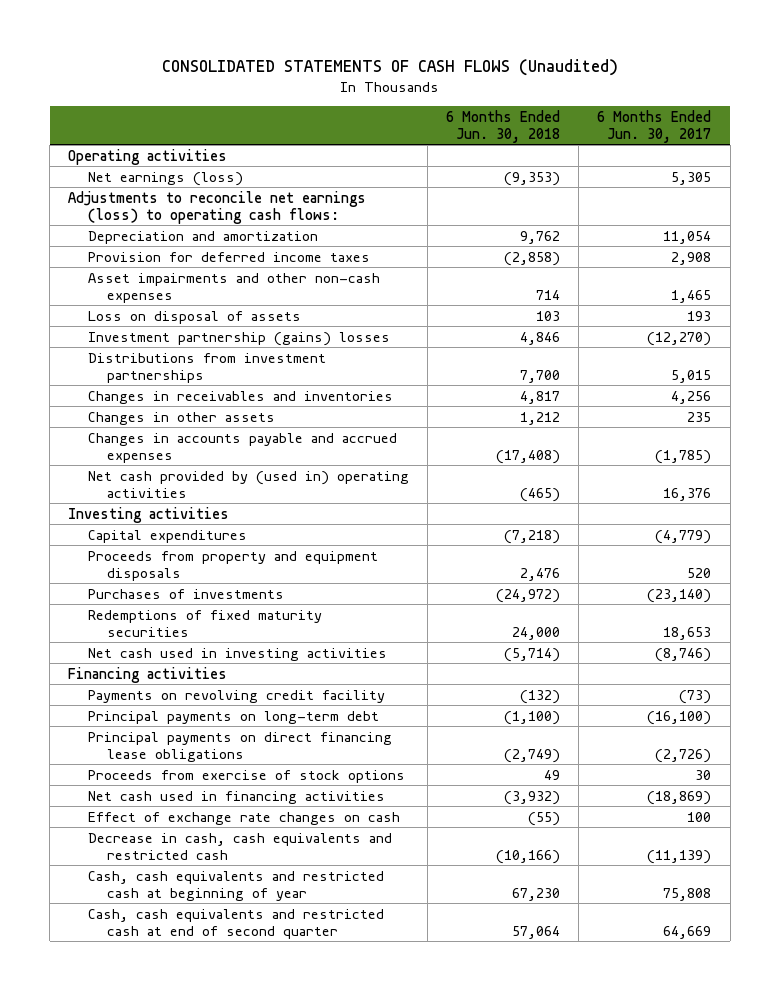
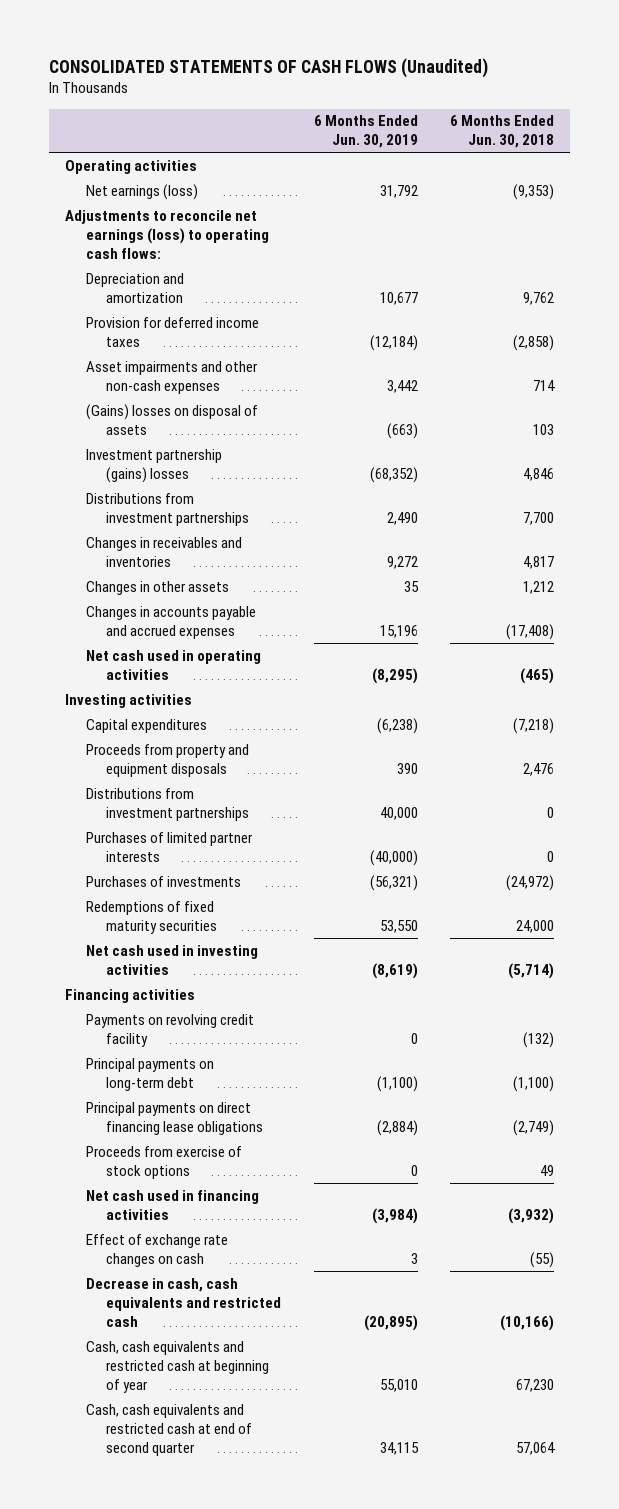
[597,109,712,143] 6 Months Ended Jun. 30, 2017 -> none
none -> [313,115,418,149] 6 Months Ended Jun. 30, 2019
[87,310,301,324] Loss on disposal of assets -> [85,403,258,435] (Gains) losses on disposal of assets
[87,470,409,498] Net cash provided by (used in) operating activities -> [85,649,261,680] Net cash used in operating activities
none -> [85,787,250,821] Distributions from investment partnerships
none -> [85,831,253,862] Purchases of limited partner interests

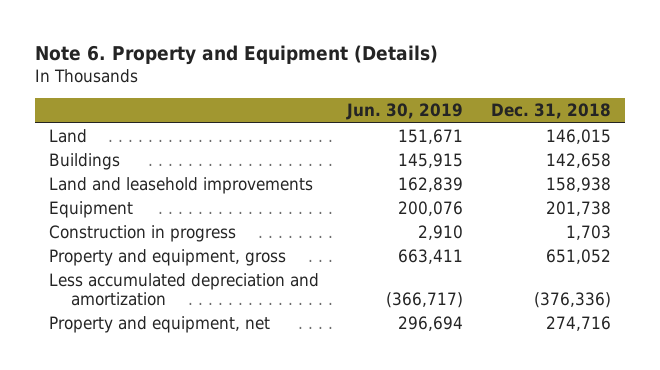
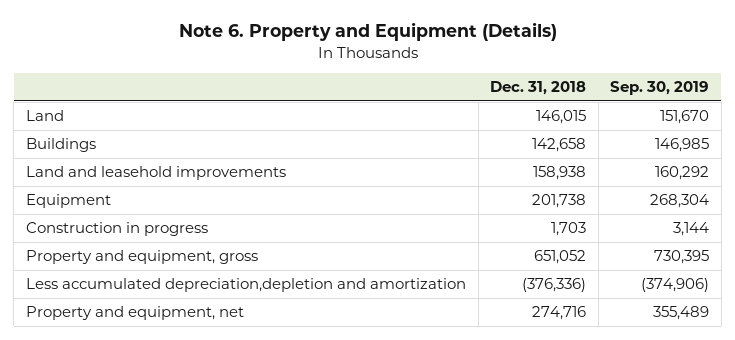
[345,103,463,121] Jun. 30, 2019 -> none
none -> [610,80,710,95] Sep. 30, 2019
[48,273,319,307] Less accumulated depreciation and amortization -> [25,278,466,293] Less accumulated depreciation,depletion and amortization

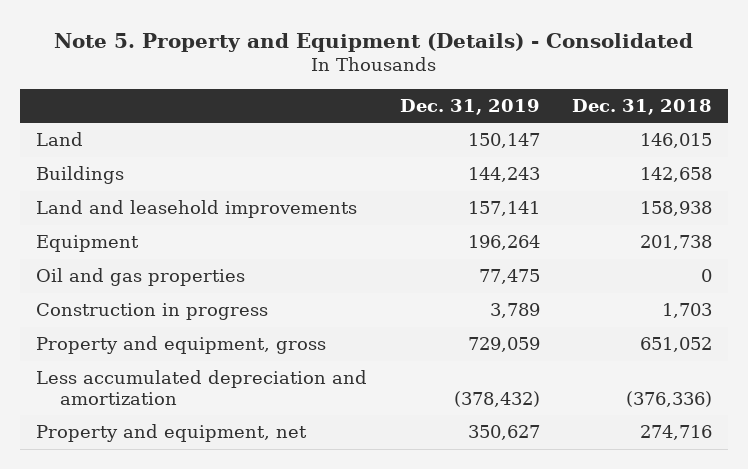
[178,22,557,42] Note 6. Property and Equipment (Details) -> [54,32,694,52] Note 5. Property and Equipment (Details) - Consolidated
[610,80,710,95] Sep. 30, 2019 -> none
none -> [399,98,540,115] Dec. 31, 2019
none -> [36,268,246,287] Oil and gas properties
[25,278,466,293] Less accumulated depreciation,depletion and amortization -> [36,370,368,405] Less accumulated depreciation and amortization

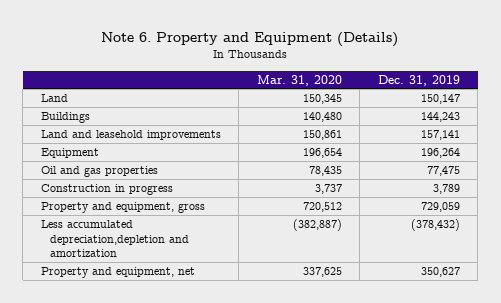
[54,32,694,52] Note 5. Property and Equipment (Details) - Consolidated -> [101,31,399,47] Note 6. Property and Equipment (Details)
[571,98,712,115] Dec. 31, 2018 -> none
none -> [256,74,342,86] Mar. 31, 2020
[36,370,368,405] Less accumulated depreciation and amortization -> [40,220,190,257] Less accumulated depreciation,depletion and amortization

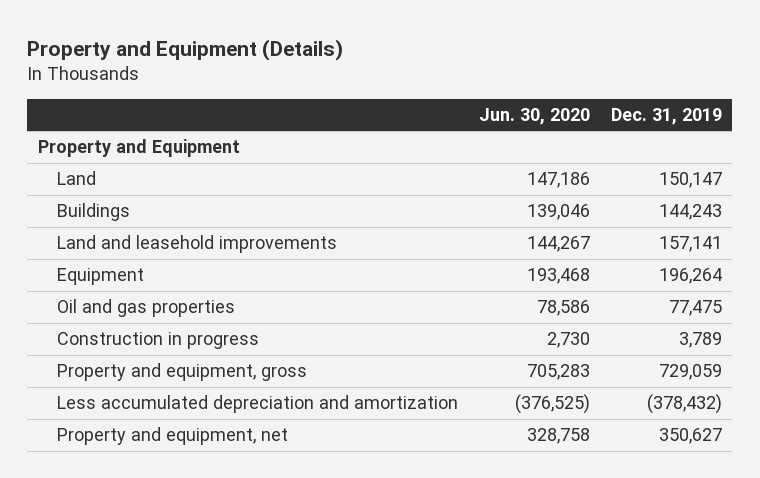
[101,31,399,47] Note 6. Property and Equipment (Details) -> [27,38,344,61] Property and Equipment (Details)
[256,74,342,86] Mar. 31, 2020 -> none
none -> [479,108,591,126] Jun. 30, 2020
none -> [37,139,240,158] Property and Equipment
[40,220,190,257] Less accumulated depreciation,depletion and amortization -> [57,395,459,414] Less accumulated depreciation and amortization

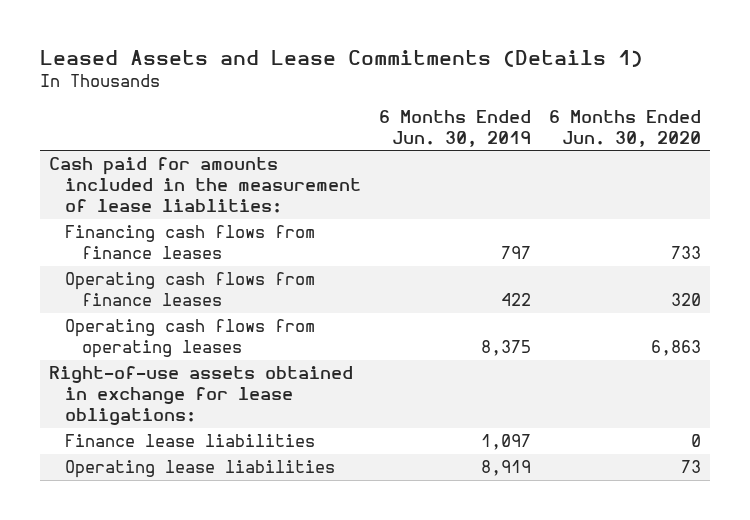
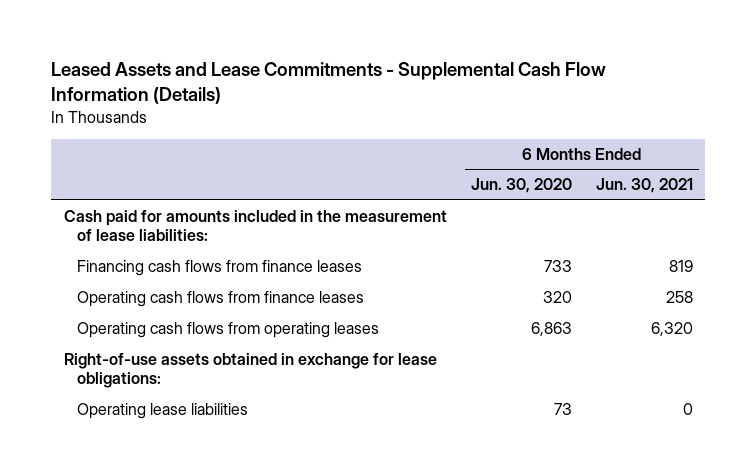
[39,50,643,68] Leased Assets and Lease Commitments (Details 1) -> [51,62,607,105] Leased Assets and Lease Commitments - Supplemental Cash Flow Information (Details)
[379,109,532,147] 6 Months Ended Jun. 30, 2019 -> none
none -> [595,178,693,194] Jun. 30, 2021
[48,156,362,213] Cash paid for amounts included in the measurement of lease liablities: -> [63,210,447,242] Cash paid for amounts included in the measurement of lease liabilities:
[65,433,316,447] Finance lease liabilities -> none

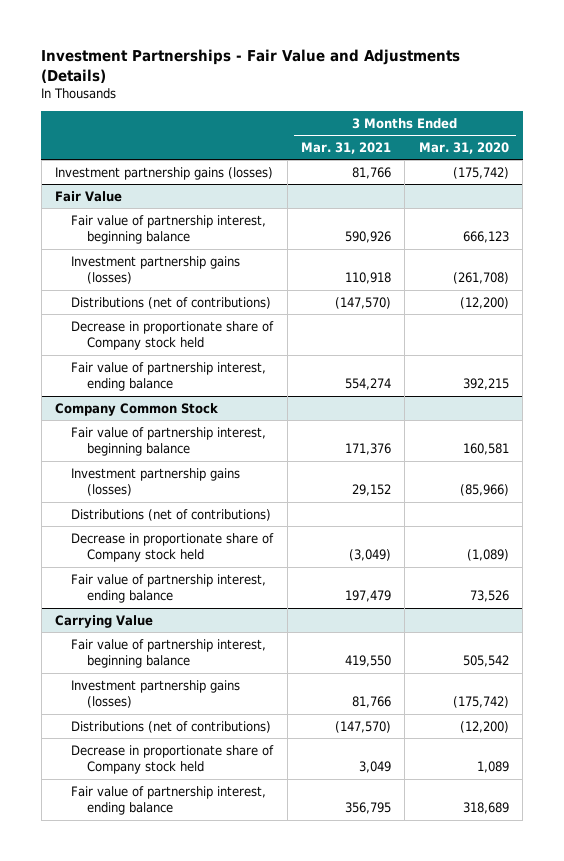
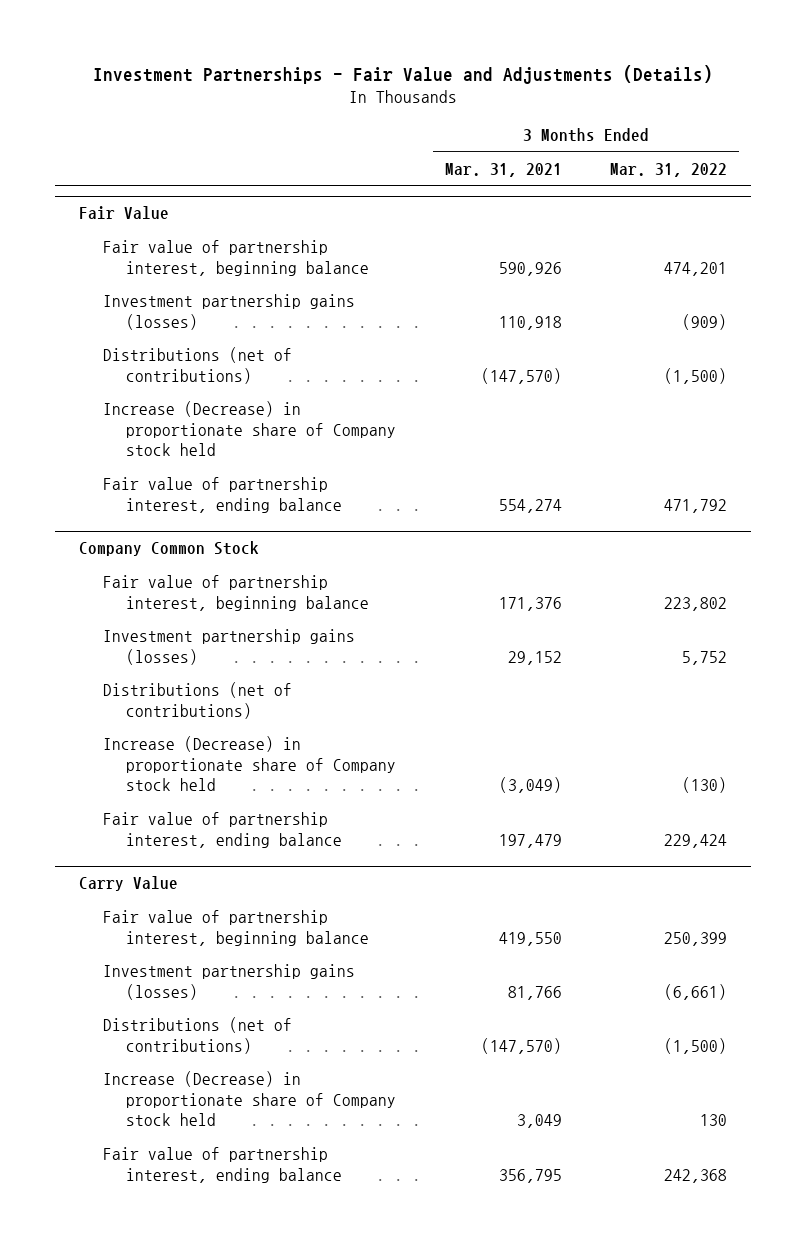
[418,141,509,154] Mar. 31, 2020 -> none
none -> [609,162,727,177] Mar. 31, 2022
[55,166,274,180] Investment partnership gains (losses) -> none
[71,320,275,351] Decrease in proportionate share of Company stock held -> [102,400,397,457] Increase (Decrease) in proportionate share of Company stock held
[71,532,275,563] Decrease in proportionate share of Company stock held -> [102,735,397,792] Increase (Decrease) in proportionate share of Company stock held
[55,614,154,628] Carrying Value -> [79,876,179,892] Carry Value
[71,744,275,775] Decrease in proportionate share of Company stock held -> [102,1070,397,1127] Increase (Decrease) in proportionate share of Company stock held

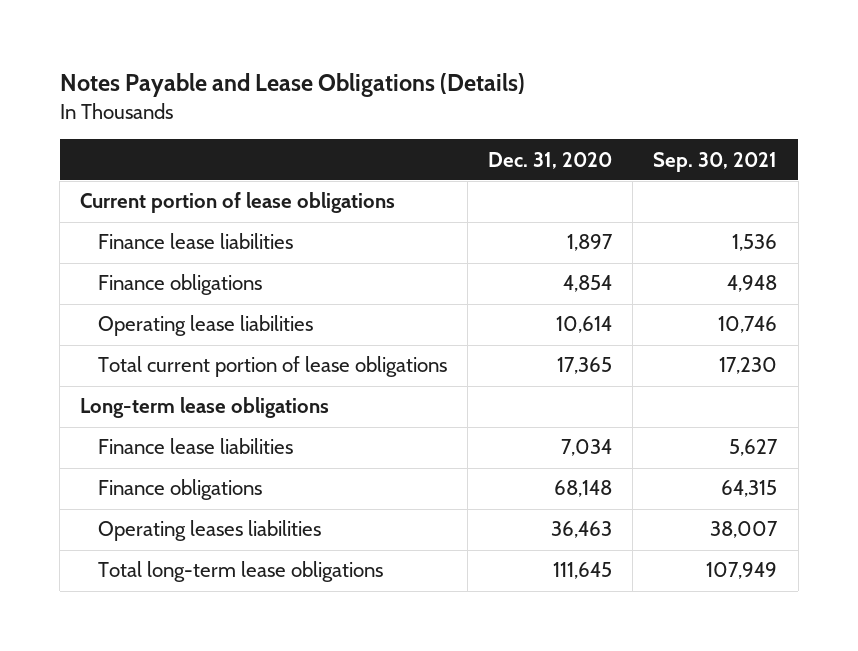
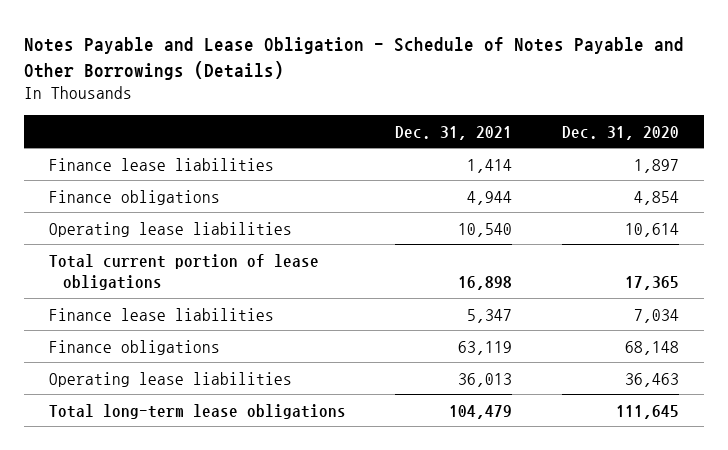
[59,73,525,98] Notes Payable and Lease Obligations (Details) -> [23,36,684,80] Notes Payable and Lease Obligation - Schedule of Notes Payable and Other Borrowings (Details)
[653,151,778,172] Sep. 30, 2021 -> none
none -> [395,125,513,140] Dec. 31, 2021
[80,192,396,214] Current portion of lease obligations -> none
[80,397,330,419] Long-term lease obligations -> none
[97,520,321,542] Operating leases liabilities -> [48,371,292,387] Operating lease liabilities

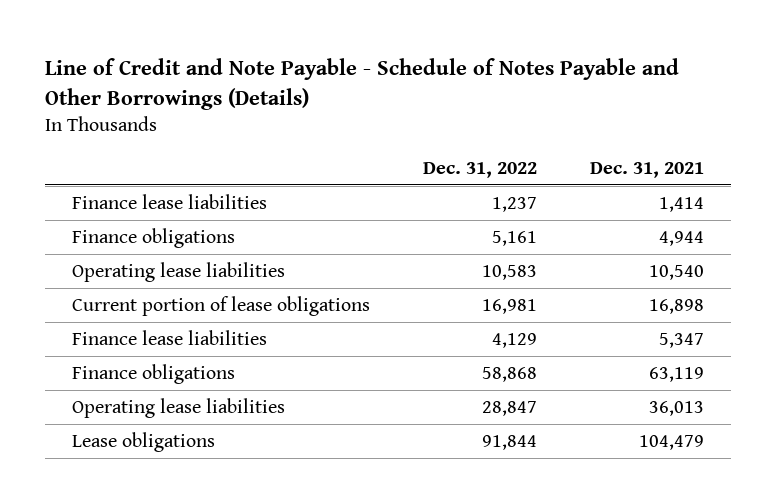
[23,36,684,80] Notes Payable and Lease Obligation - Schedule of Notes Payable and Other Borrowings (Details) -> [45,58,680,111] Line of Credit and Note Payable - Schedule of Notes Payable and Other Borrowings (Details)
[562,125,680,140] Dec. 31, 2020 -> none
none -> [423,161,538,178] Dec. 31, 2022
[48,253,319,290] Total current portion of lease obligations -> [71,296,370,317] Current portion of lease obligations
[48,403,346,419] Total long-term lease obligations -> [71,432,215,453] Lease obligations

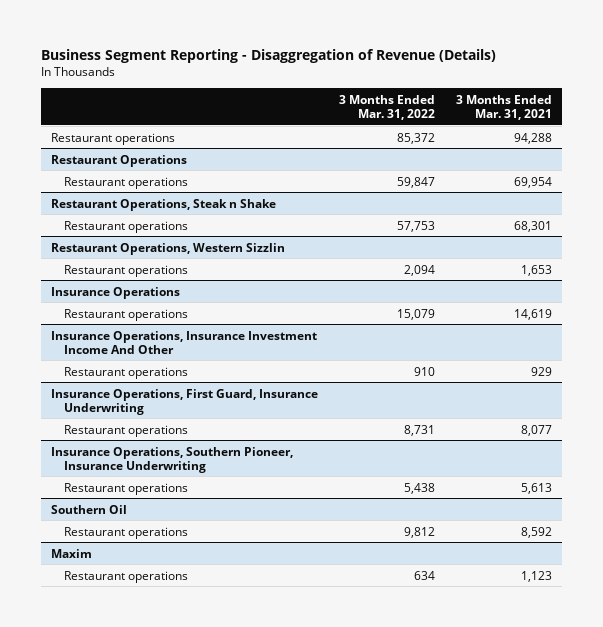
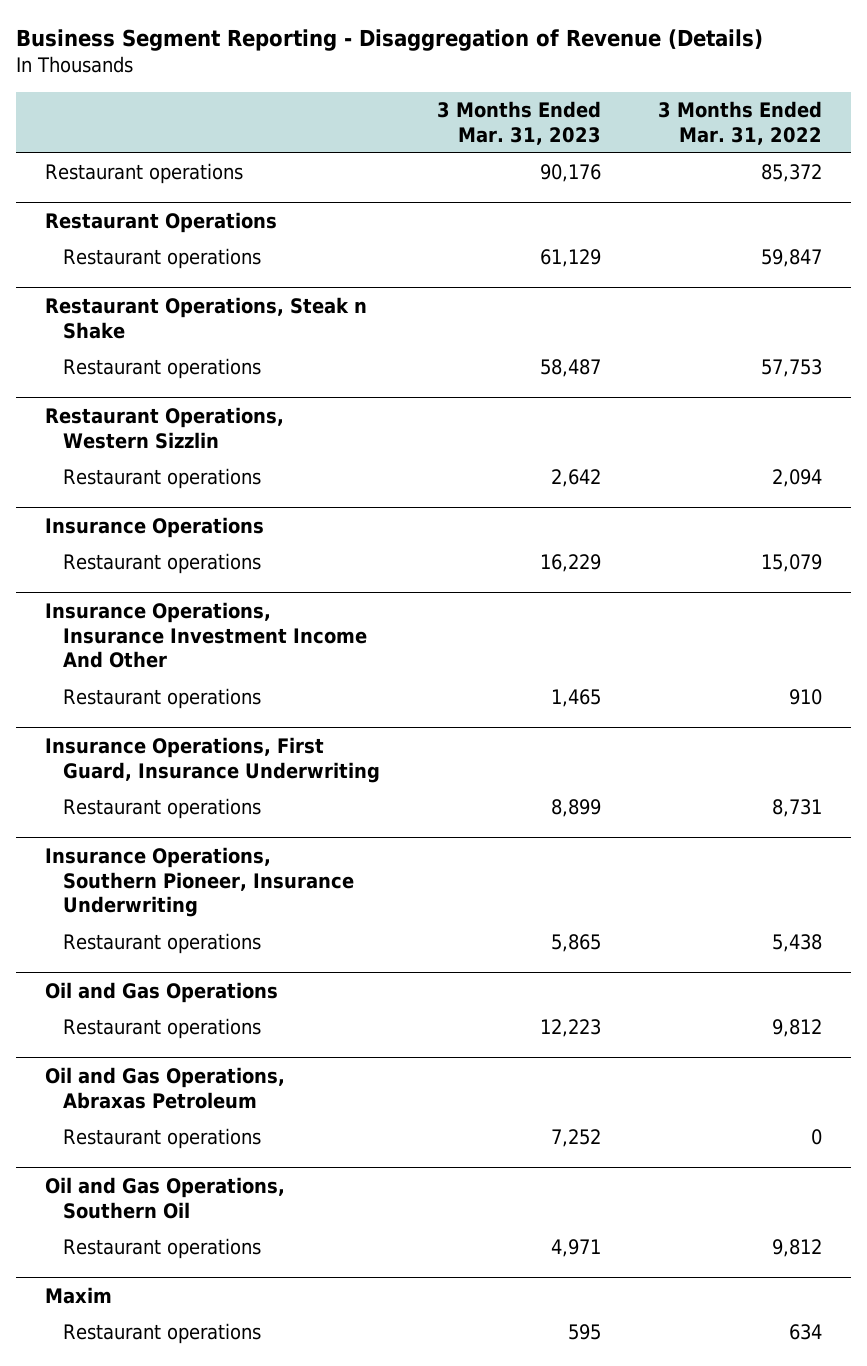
[455,94,552,120] 3 Months Ended Mar. 31, 2021 -> none
none -> [437,100,602,145] 3 Months Ended Mar. 31, 2023
[51,504,128,514] Southern Oil -> none
none -> [44,981,278,1003] Oil and Gas Operations
none -> [44,1066,285,1109] Oil and Gas Operations, Abraxas Petroleum
none -> [63,1128,262,1150] Restaurant operations
none -> [44,1176,285,1219] Oil and Gas Operations, Southern Oil
none -> [63,1238,262,1260] Restaurant operations

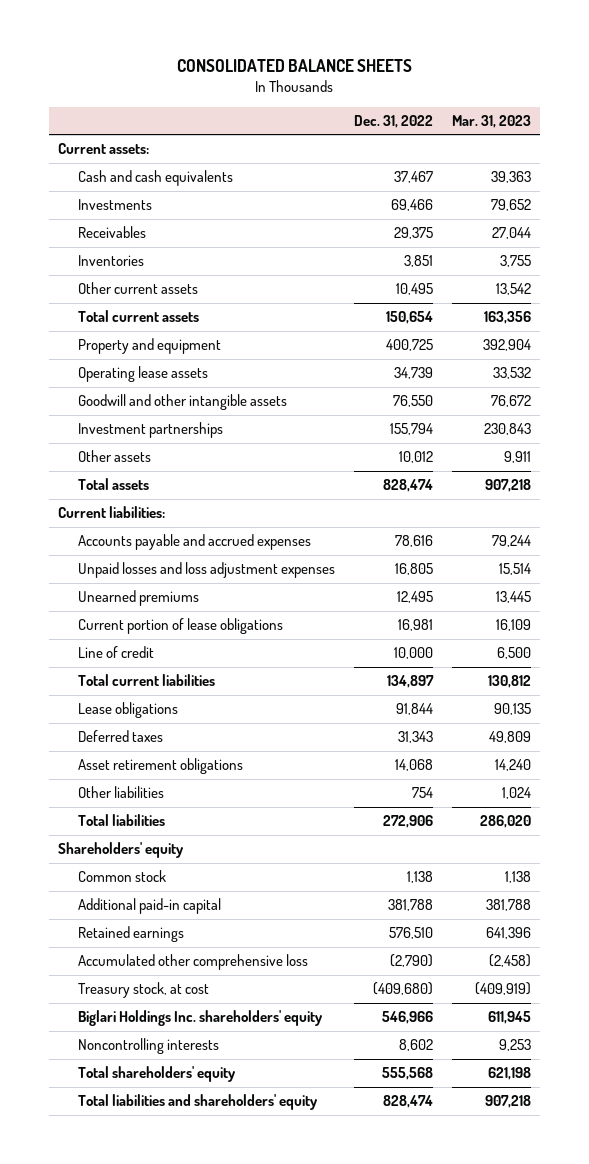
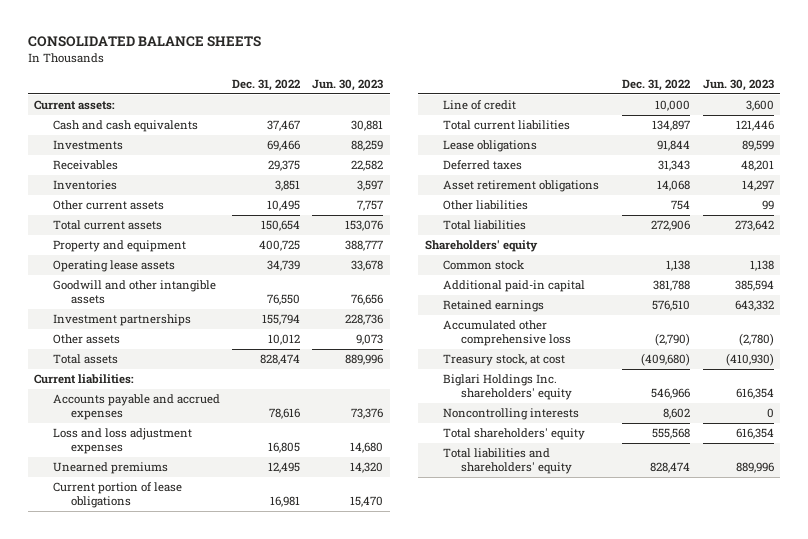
[451,114,531,128] Mar. 31, 2023 -> none
none -> [312,78,384,91] Jun. 30, 2023
[77,562,335,579] Unpaid losses and loss adjustment expenses -> [52,428,192,454] Loss and loss adjustment expenses

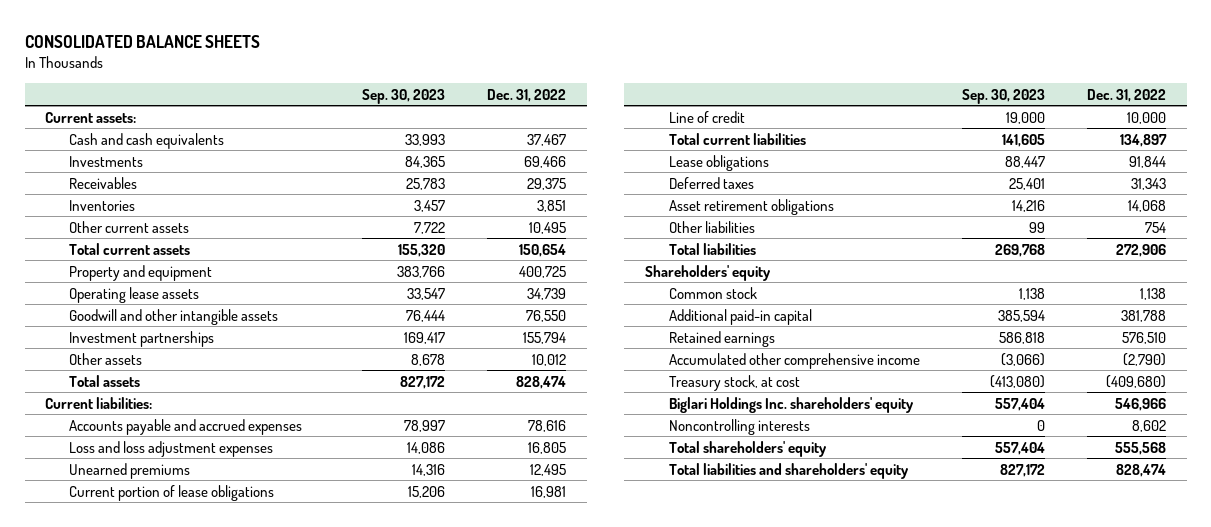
[312,78,384,91] Jun. 30, 2023 -> none
none -> [362,88,446,104] Sep. 30, 2023
[442,320,572,346] Accumulated other comprehensive loss -> [669,352,921,369] Accumulated other comprehensive income

